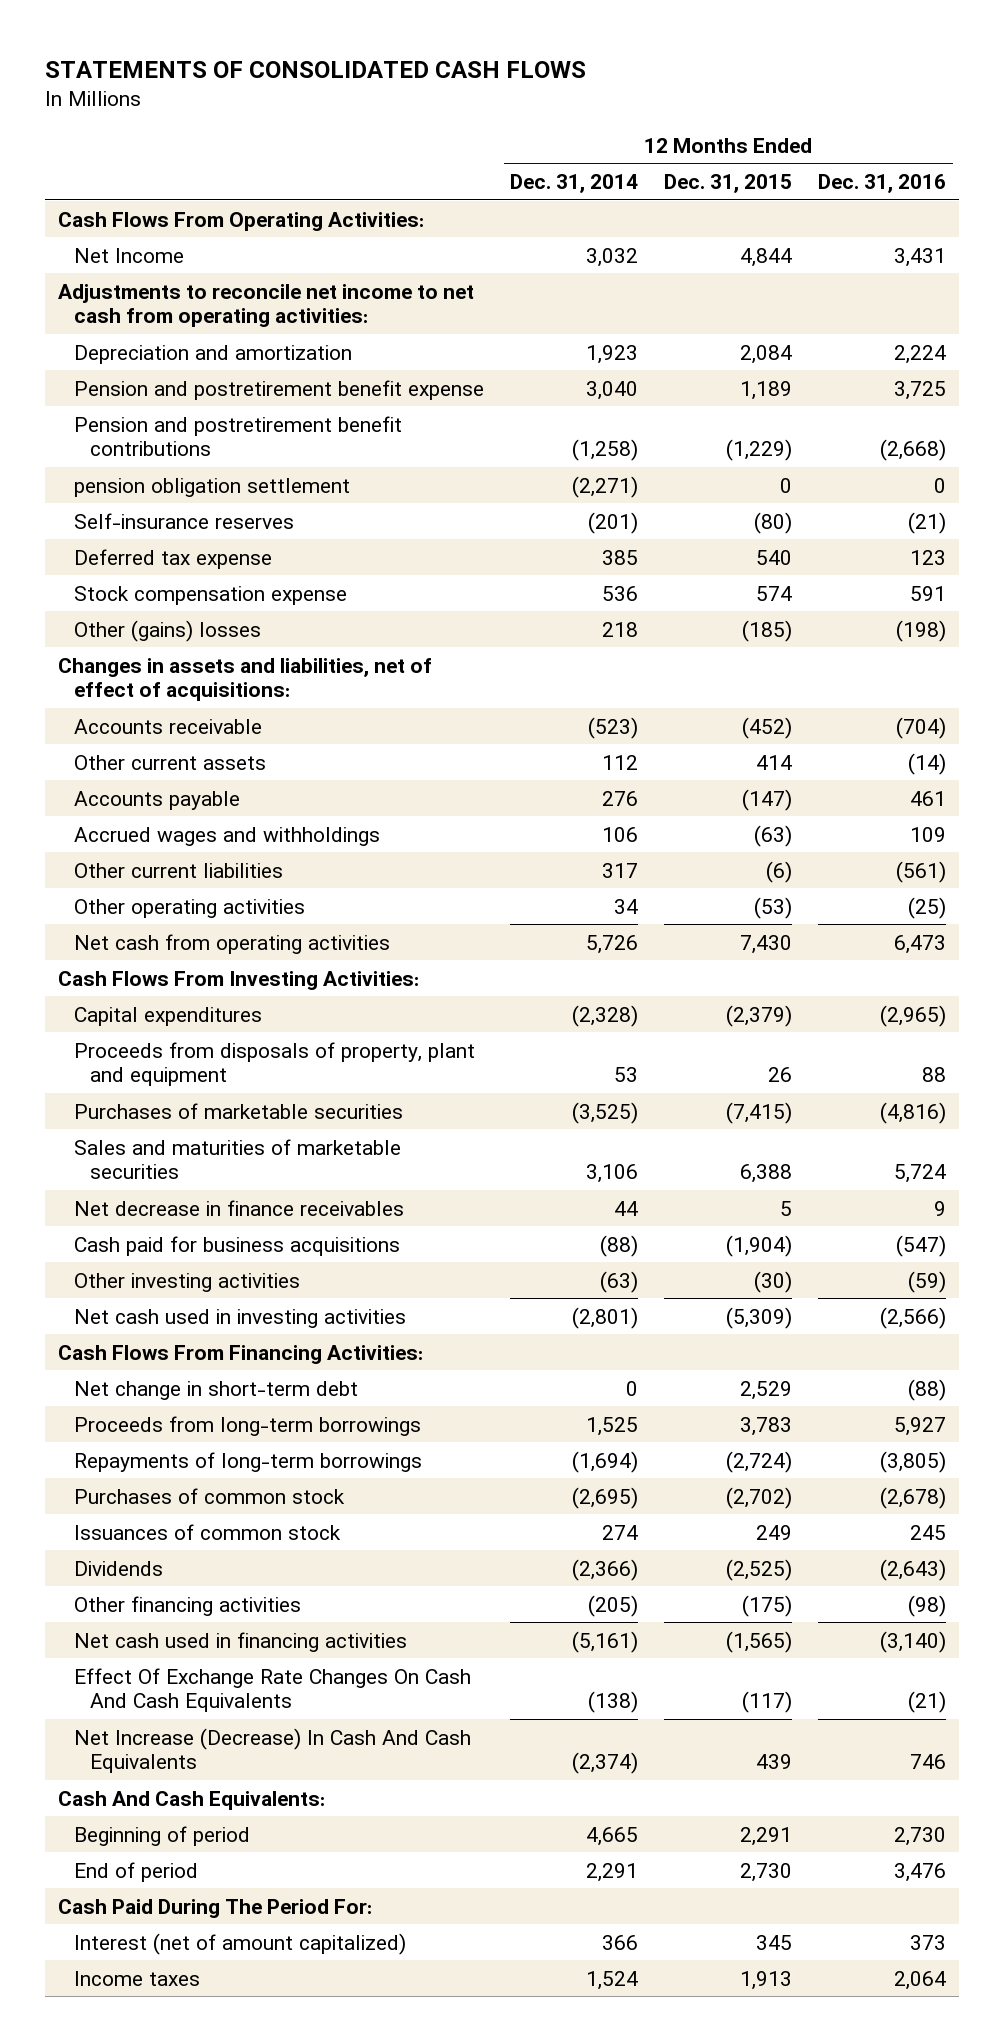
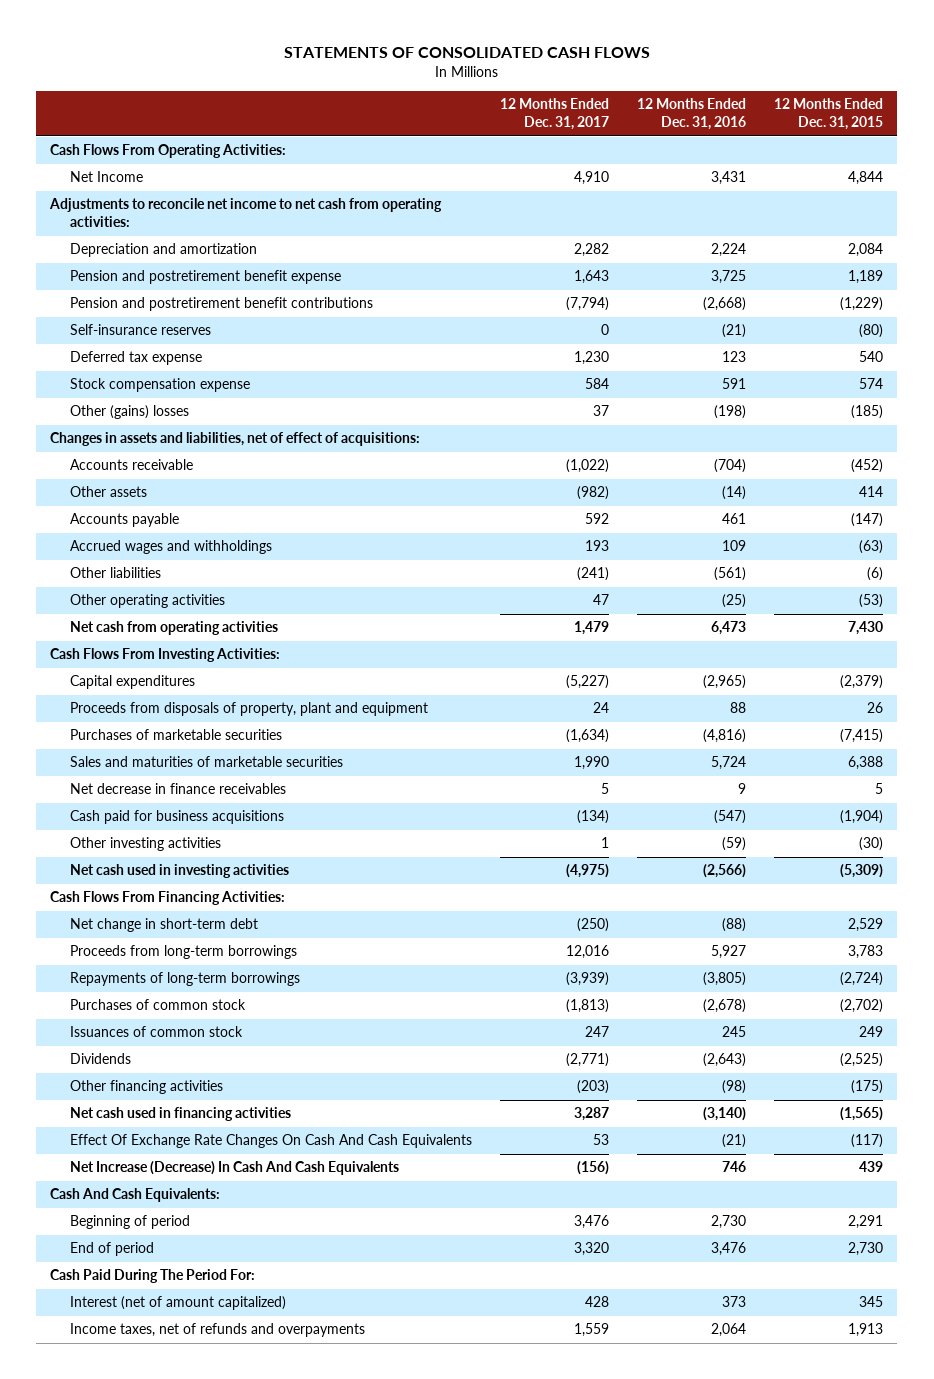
[510,174,639,194] Dec. 31, 2014 -> none
none -> [500,98,610,131] 12 Months Ended Dec. 31, 2017
[74,477,351,497] pension obligation settlement -> none
[74,754,267,770] Other current assets -> [70,486,148,498] Other assets
[74,862,284,878] Other current liabilities -> [70,567,162,579] Other liabilities
[74,1970,201,1986] Income taxes -> [70,1323,366,1338] Income taxes, net of refunds and overpayments

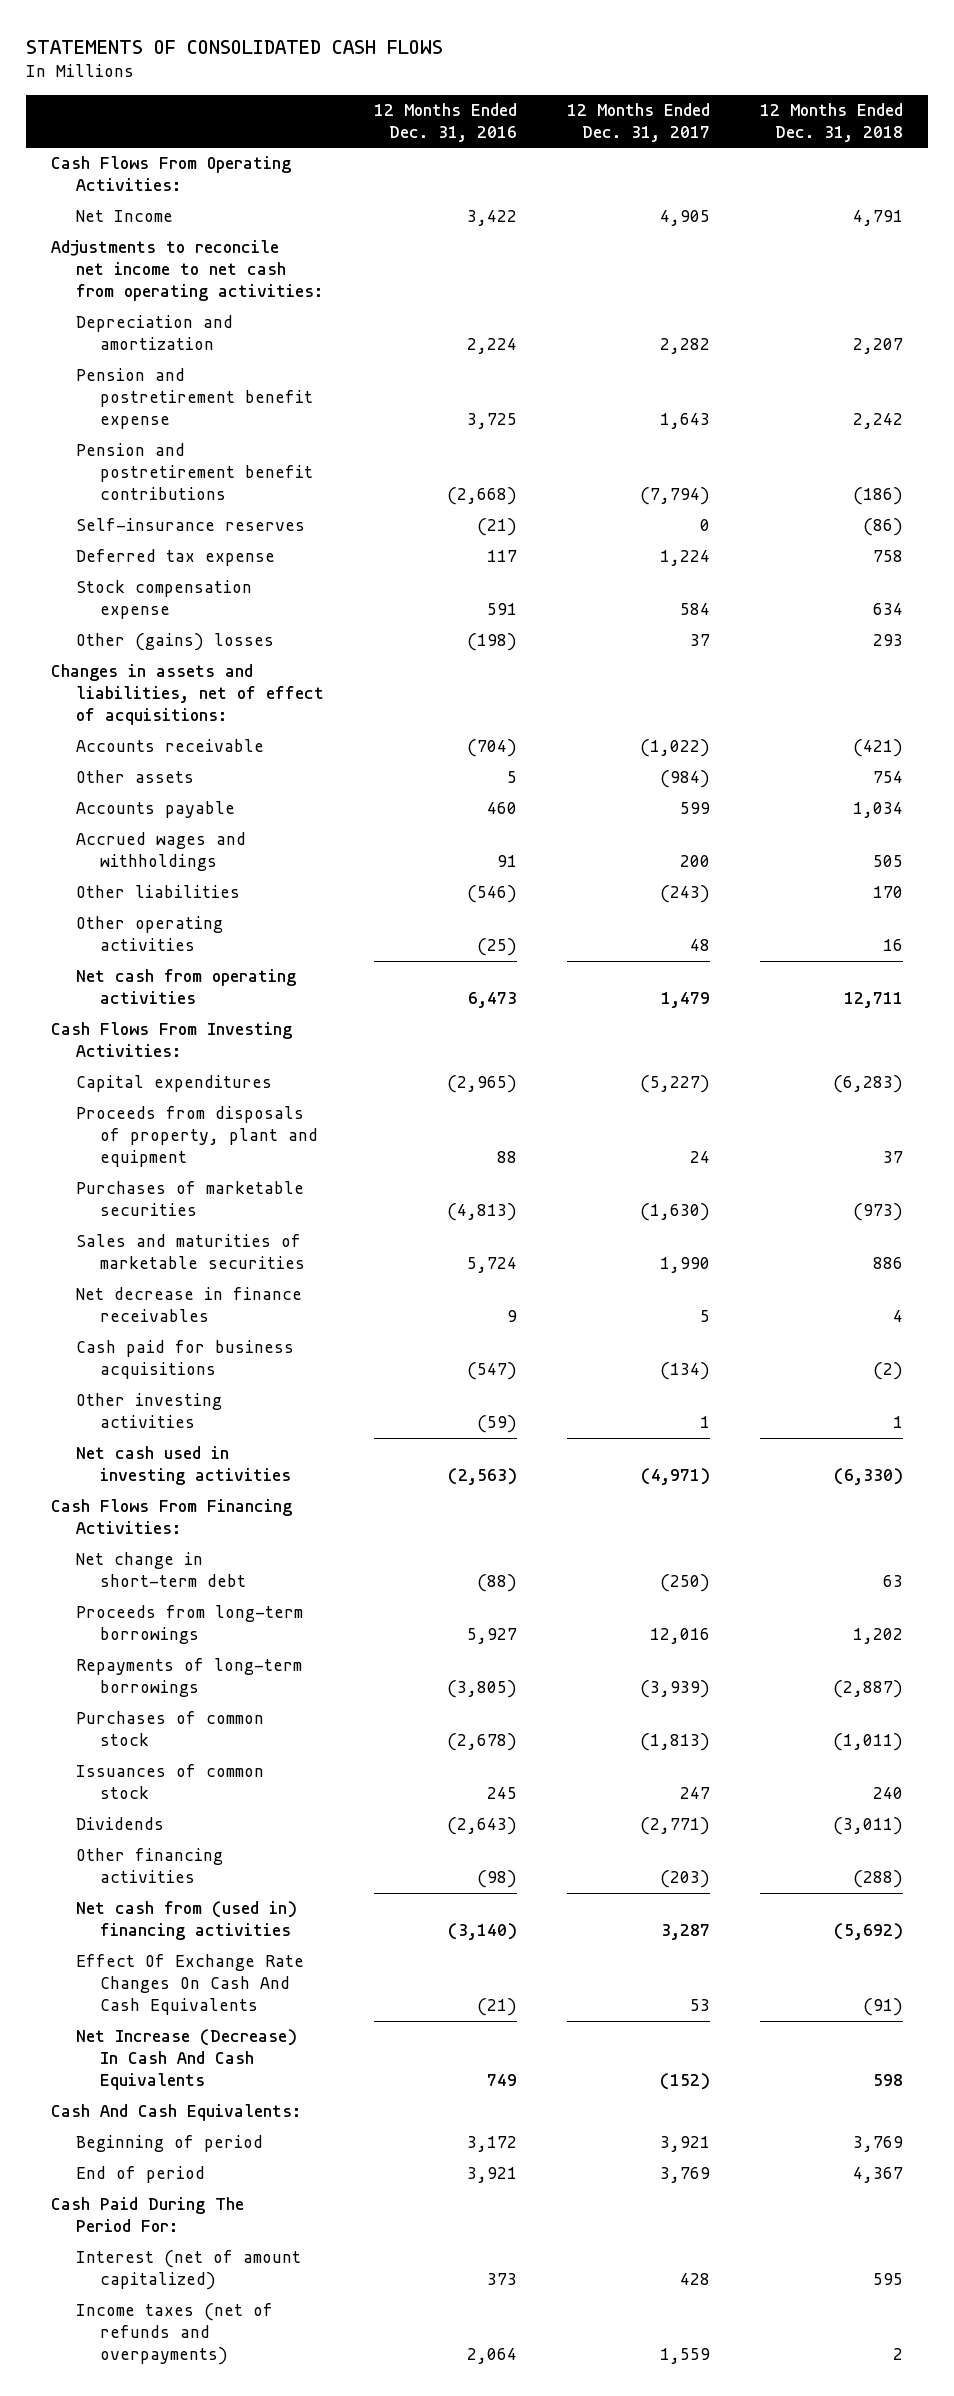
[774,98,884,131] 12 Months Ended Dec. 31, 2015 -> none
none -> [759,103,903,143] 12 Months Ended Dec. 31, 2018
[574,171,610,186] 4,910 -> [659,210,710,227] 4,905
[711,171,747,186] 3,431 -> [466,210,517,227] 3,422
[574,351,610,366] 1,230 -> [659,550,710,567] 1,224
[722,351,747,363] 123 -> [486,550,517,563] 117
[577,486,610,501] (982) -> [659,770,710,789] (984)
[722,486,747,501] (14) -> [506,771,517,784] 5
[585,513,610,525] 592 -> [679,802,710,815] 599
[722,513,747,525] 461 -> [486,802,517,815] 460
[585,540,610,552] 193 -> [679,855,710,868] 200
[722,540,747,552] 109 -> [496,855,517,868] 91
[577,567,610,582] (241) -> [659,885,710,904] (243)
[714,567,747,582] (561) -> [466,885,517,904] (546)
[593,594,610,606] 47 -> [689,939,710,952] 48
[566,729,610,744] (1,634) -> [639,1203,710,1222] (1,630)
[703,729,747,744] (4,816) -> [446,1203,517,1222] (4,813)
[566,864,610,879] (4,975) -> [640,1468,710,1486] (4,971)
[703,864,747,879] (2,566) -> [447,1468,517,1486] (2,563)
[70,1107,292,1122] Net cash used in financing activities -> [75,1901,297,1941] Net cash from (used in) financing activities
[577,1161,610,1176] (156) -> [659,2073,710,2091] (152)
[722,1161,747,1173] 746 -> [486,2074,517,2087] 749
[574,1215,610,1230] 3,476 -> [659,2136,710,2153] 3,921
[711,1215,747,1230] 2,730 -> [466,2136,517,2153] 3,172
[574,1242,610,1257] 3,320 -> [659,2167,710,2184] 3,769
[711,1242,747,1257] 3,476 -> [466,2167,517,2184] 3,921
[70,1323,366,1338] Income taxes, net of refunds and overpayments -> [75,2303,273,2366] Income taxes (net of refunds and overpayments)

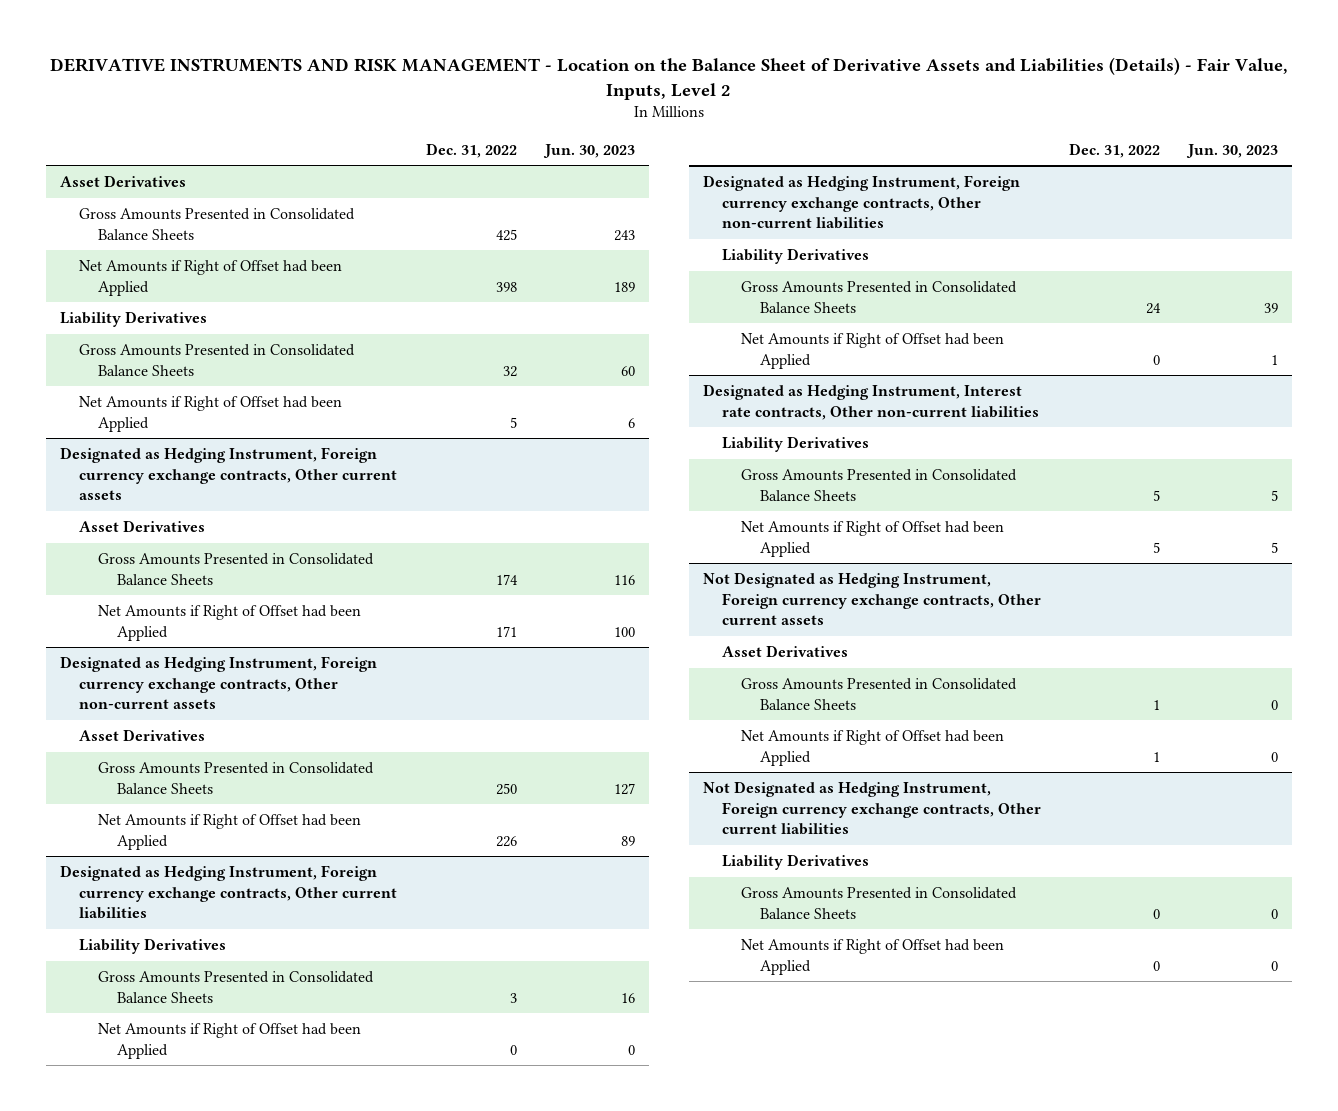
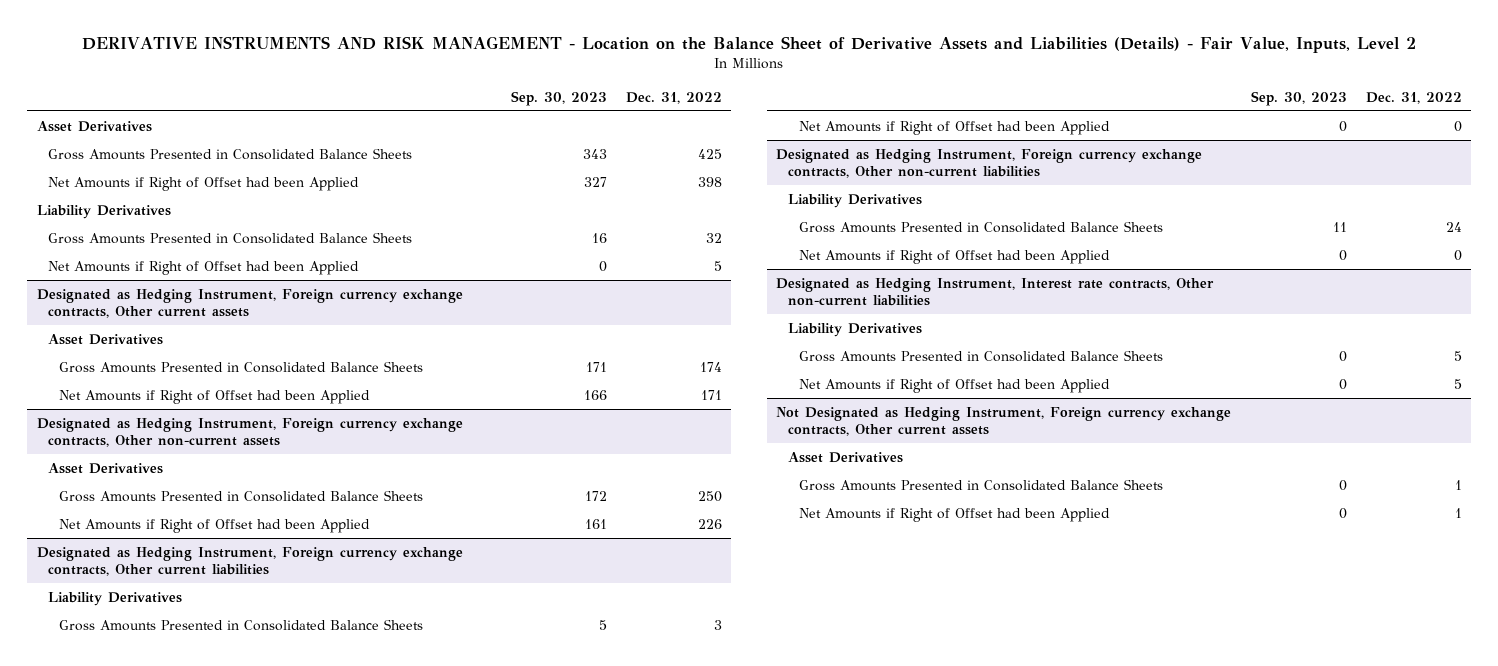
[542,143,635,158] Jun. 30, 2023 -> none
none -> [510,90,607,106] Sep. 30, 2023
[702,781,1042,836] Not Designated as Hedging Instrument, Foreign currency exchange contracts, Other current liabilities -> none
[722,854,870,871] Liability Derivatives -> none
[741,887,1018,919] Gross Amounts Presented in Consolidated Balance Sheets -> none
[741,939,1005,975] Net Amounts if Right of Offset had been Applied -> none

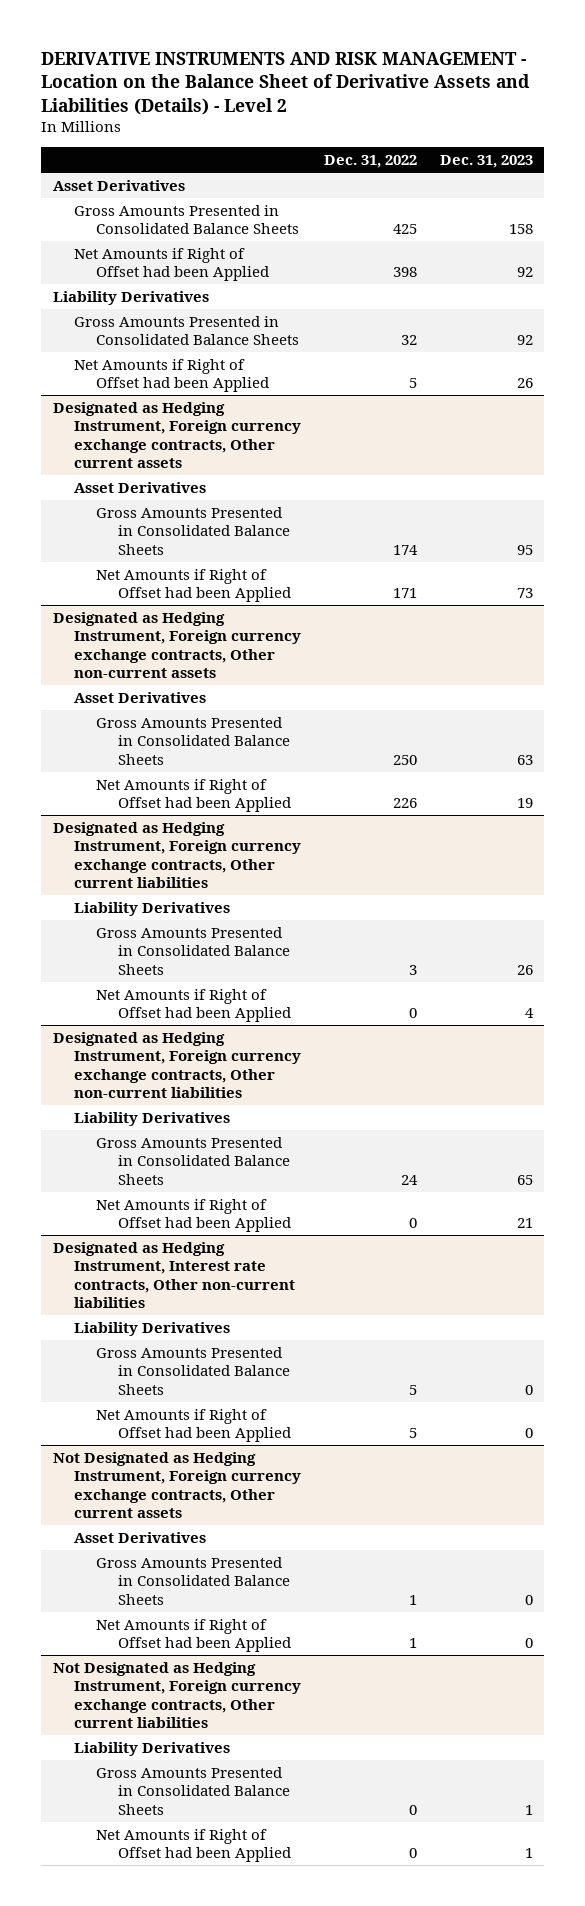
[82,36,1417,54] DERIVATIVE INSTRUMENTS AND RISK MANAGEMENT - Location on the Balance Sheet of Derivative Assets and Liabilities (Details) - Fair Value, Inputs, Level 2 -> [41,51,531,115] DERIVATIVE INSTRUMENTS AND RISK MANAGEMENT - Location on the Balance Sheet of Derivative Assets and Liabilities (Details) - Level 2
[510,90,607,106] Sep. 30, 2023 -> none
none -> [439,154,533,168] Dec. 31, 2023
none -> [52,1661,302,1728] Not Designated as Hedging Instrument, Foreign currency exchange contracts, Other current liabilities
none -> [74,1741,231,1756] Liability Derivatives
none -> [96,1766,290,1815] Gross Amounts Presented in Consolidated Balance Sheets
none -> [96,1828,291,1863] Net Amounts if Right of Offset had been Applied

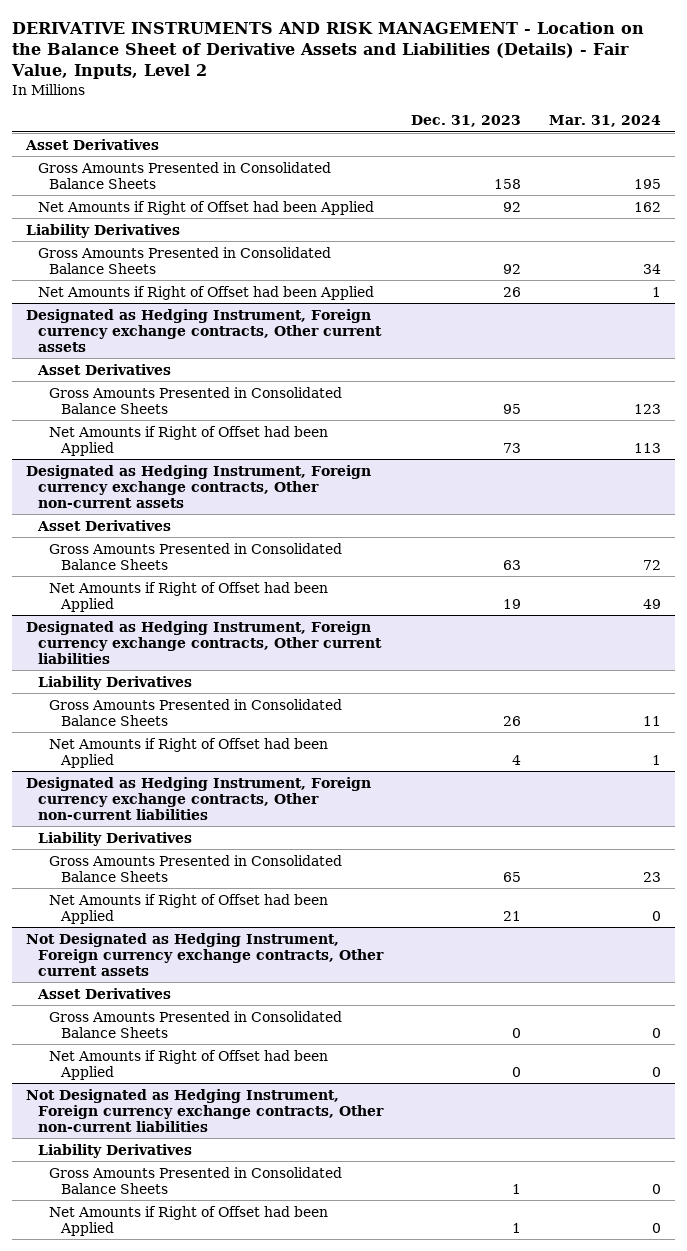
[41,51,531,115] DERIVATIVE INSTRUMENTS AND RISK MANAGEMENT - Location on the Balance Sheet of Derivative Assets and Liabilities (Details) - Level 2 -> [11,21,645,80] DERIVATIVE INSTRUMENTS AND RISK MANAGEMENT - Location on the Balance Sheet of Derivative Assets and Liabilities (Details) - Fair Value, Inputs, Level 2
[324,154,418,168] Dec. 31, 2022 -> none
none -> [548,114,661,127] Mar. 31, 2024
[52,1241,296,1308] Designated as Hedging Instrument, Interest rate contracts, Other non-current liabilities -> none
[74,1321,231,1336] Liability Derivatives -> none
[96,1346,290,1395] Gross Amounts Presented in Consolidated Balance Sheets -> none
[96,1408,291,1443] Net Amounts if Right of Offset had been Applied -> none
[52,1661,302,1728] Not Designated as Hedging Instrument, Foreign currency exchange contracts, Other current liabilities -> [26,1088,384,1132] Not Designated as Hedging Instrument, Foreign currency exchange contracts, Other non-current liabilities

